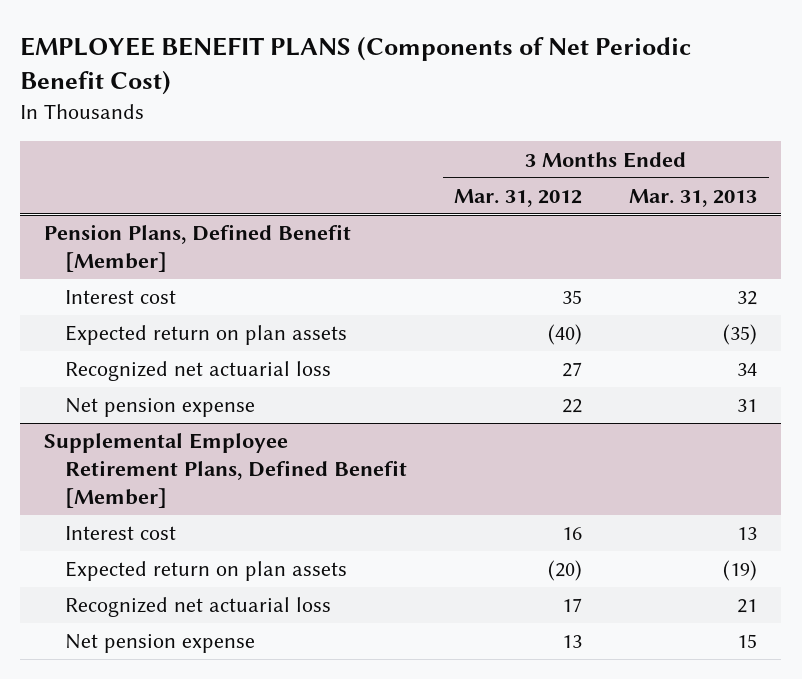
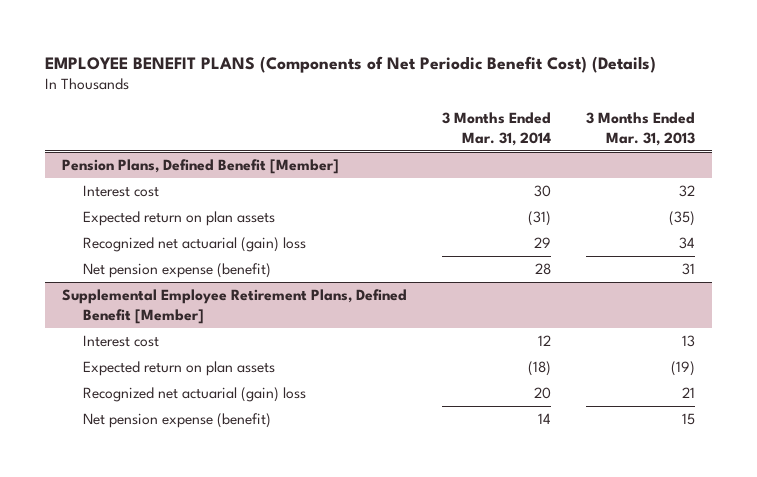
[20,35,692,96] EMPLOYEE BENEFIT PLANS (Components of Net Periodic Benefit Cost) -> [44,55,656,73] EMPLOYEE BENEFIT PLANS (Components of Net Periodic Benefit Cost) (Details)
[454,188,583,207] Mar. 31, 2012 -> none
none -> [441,111,551,146] 3 Months Ended Mar. 31, 2014
[65,361,332,382] Recognized net actuarial loss -> [82,237,306,253] Recognized net actuarial (gain) loss
[65,398,256,418] Net pension expense -> [82,263,271,279] Net pension expense (benefit)
[65,597,332,618] Recognized net actuarial loss -> [82,387,306,403] Recognized net actuarial (gain) loss
[65,634,256,654] Net pension expense -> [82,413,271,429] Net pension expense (benefit)

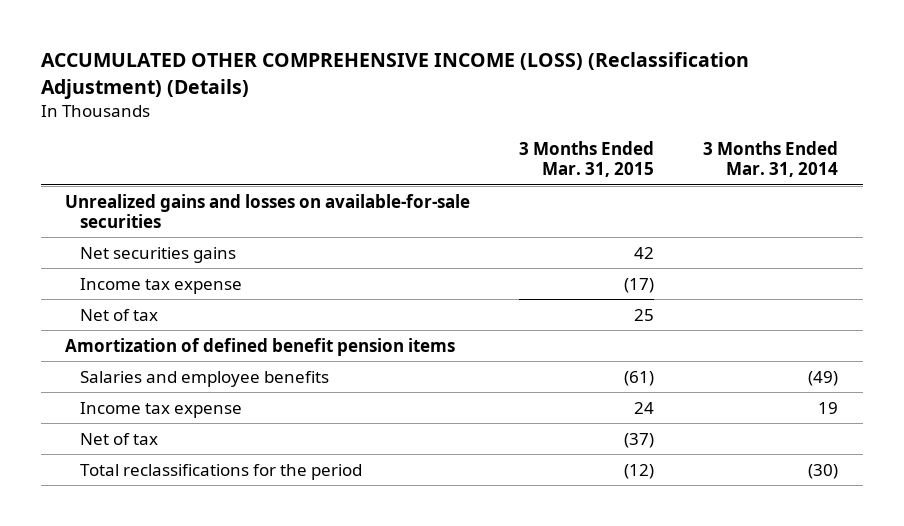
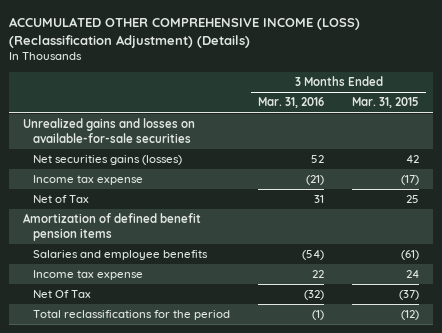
[703,141,839,178] 3 Months Ended Mar. 31, 2014 -> none
none -> [258,97,325,109] Mar. 31, 2016
[80,246,237,263] Net securities gains -> [33,155,183,166] Net securities gains (losses)
[80,308,159,321] Net of tax -> [33,195,90,204] Net of Tax
[80,432,159,445] Net of tax -> [33,290,92,299] Net Of Tax

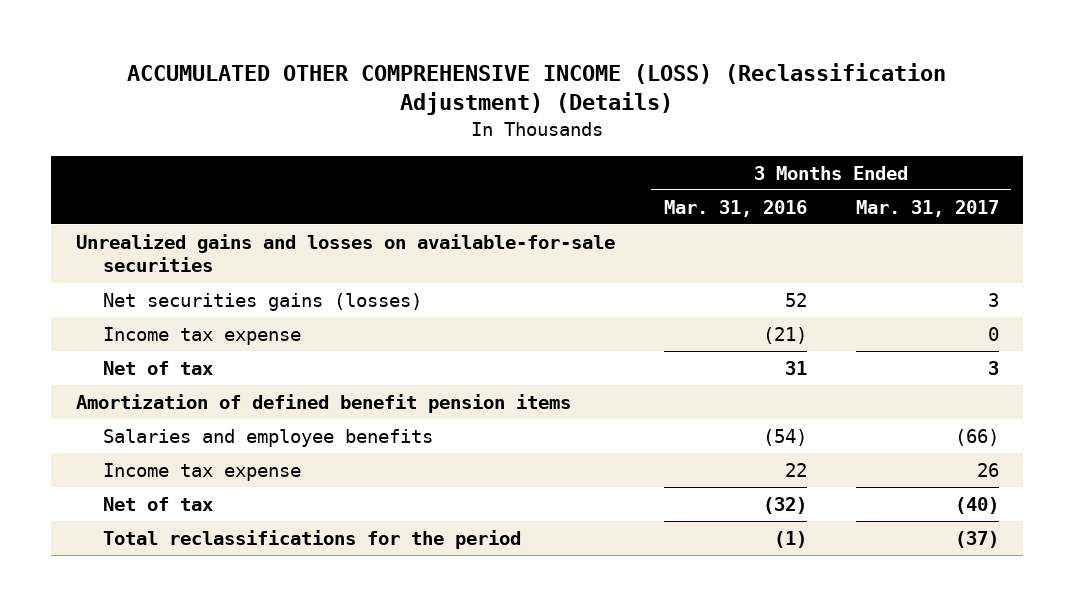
[352,97,420,109] Mar. 31, 2015 -> none
none -> [855,199,999,217] Mar. 31, 2017
[33,195,90,204] Net of Tax -> [103,361,214,376] Net of tax
[33,290,92,299] Net Of Tax -> [103,497,214,512] Net of tax

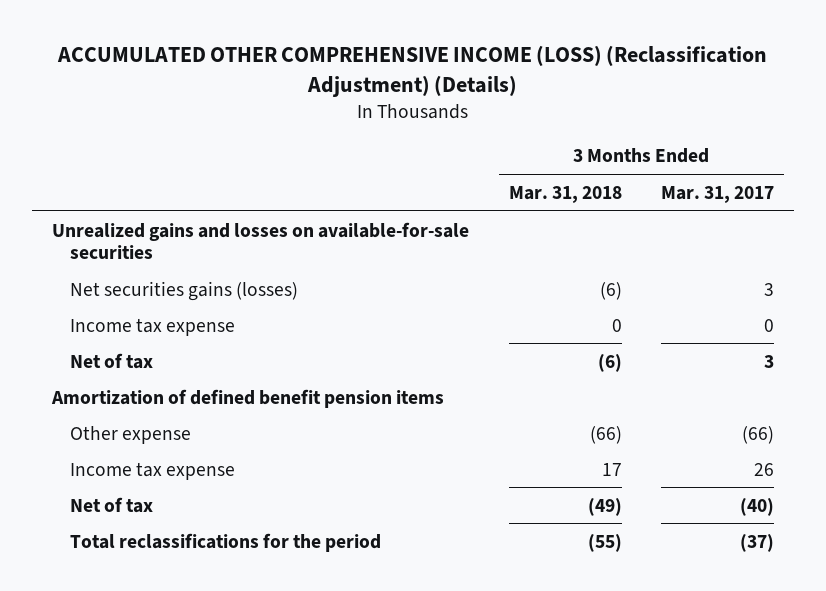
[663,199,807,217] Mar. 31, 2016 -> none
none -> [508,185,622,203] Mar. 31, 2018
[103,429,434,448] Salaries and employee benefits -> [70,425,192,444] Other expense

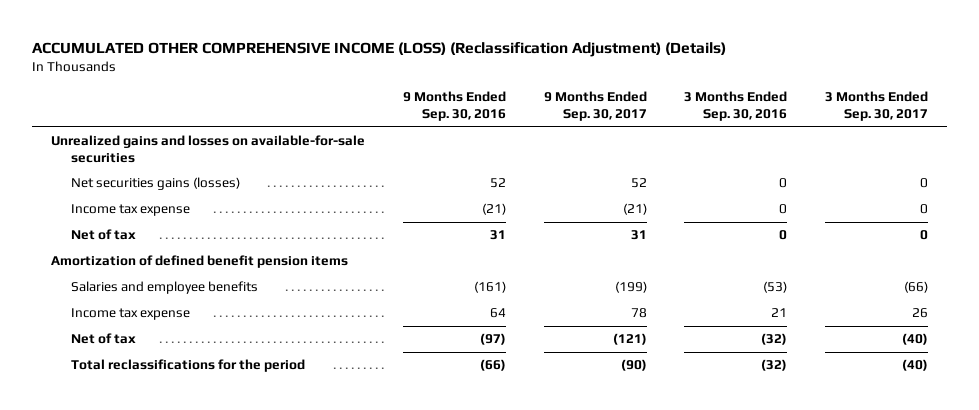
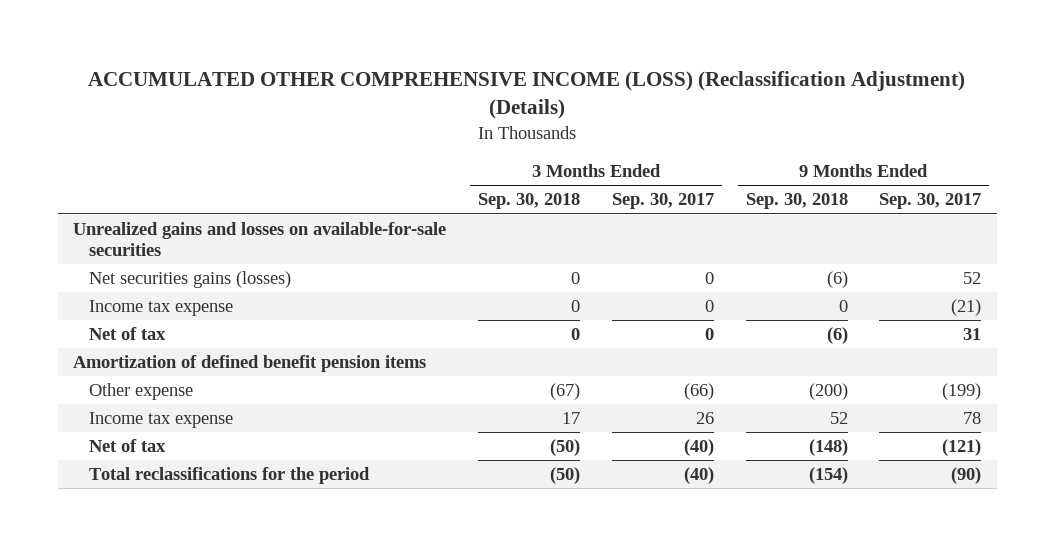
[402,91,506,122] 9 Months Ended Sep. 30, 2016 -> none
[684,91,788,122] 3 Months Ended Sep. 30, 2016 -> none
none -> [478,193,581,210] Sep. 30, 2018
none -> [745,193,848,210] Sep. 30, 2018
[71,281,259,295] Salaries and employee benefits -> [89,383,194,401] Other expense

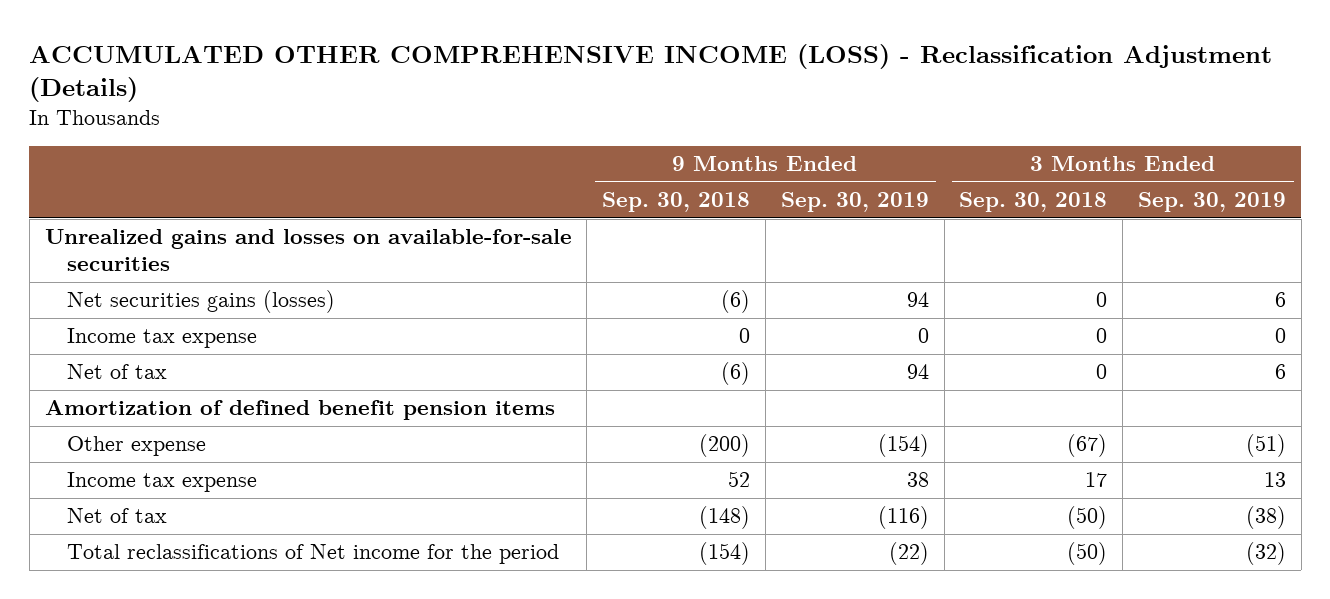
[88,70,966,120] ACCUMULATED OTHER COMPREHENSIVE INCOME (LOSS) (Reclassification Adjustment) (Details) -> [29,43,1273,102] ACCUMULATED OTHER COMPREHENSIVE INCOME (LOSS) - Reclassification Adjustment (Details)
[611,193,714,210] Sep. 30, 2017 -> none
[879,193,982,210] Sep. 30, 2017 -> none
none -> [780,192,929,213] Sep. 30, 2019
none -> [1137,192,1286,213] Sep. 30, 2019
[89,467,371,485] Total reclassifications for the period -> [66,544,559,565] Total reclassifications of Net income for the period

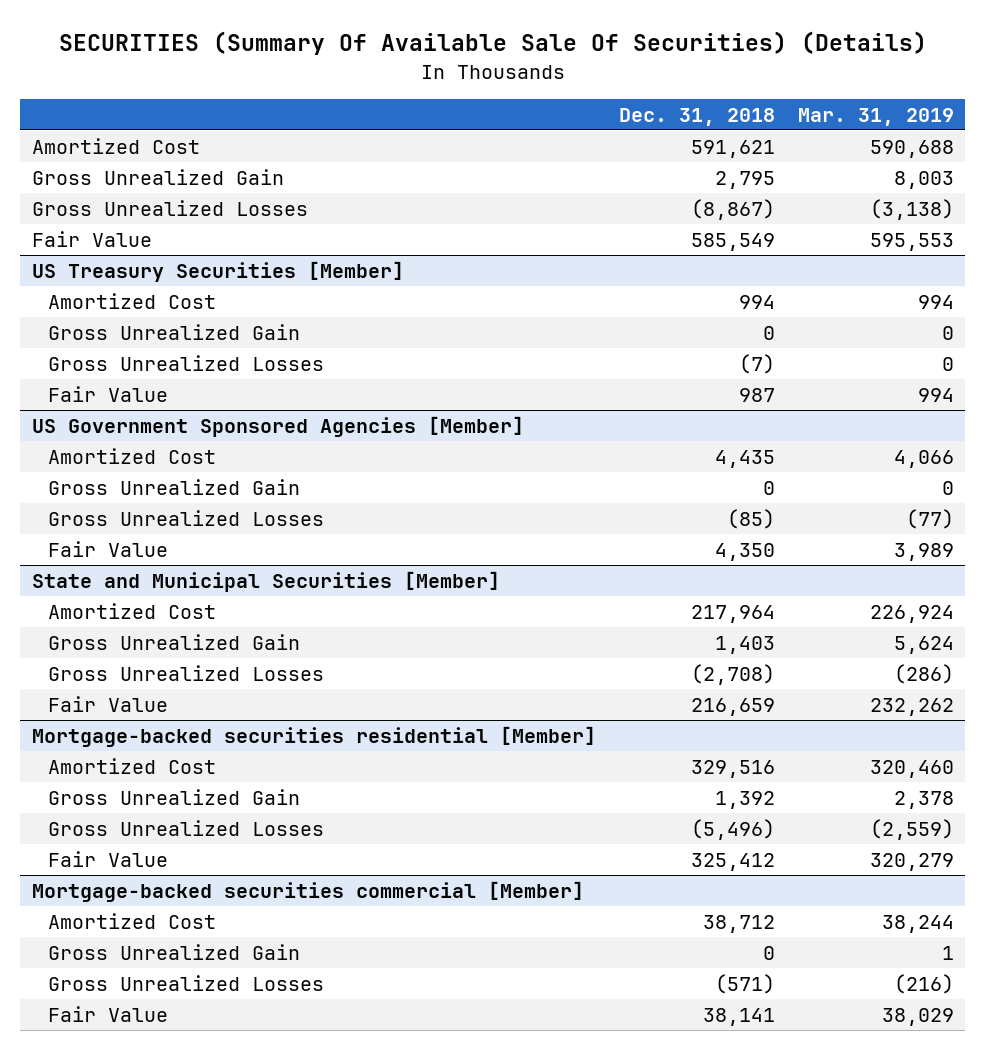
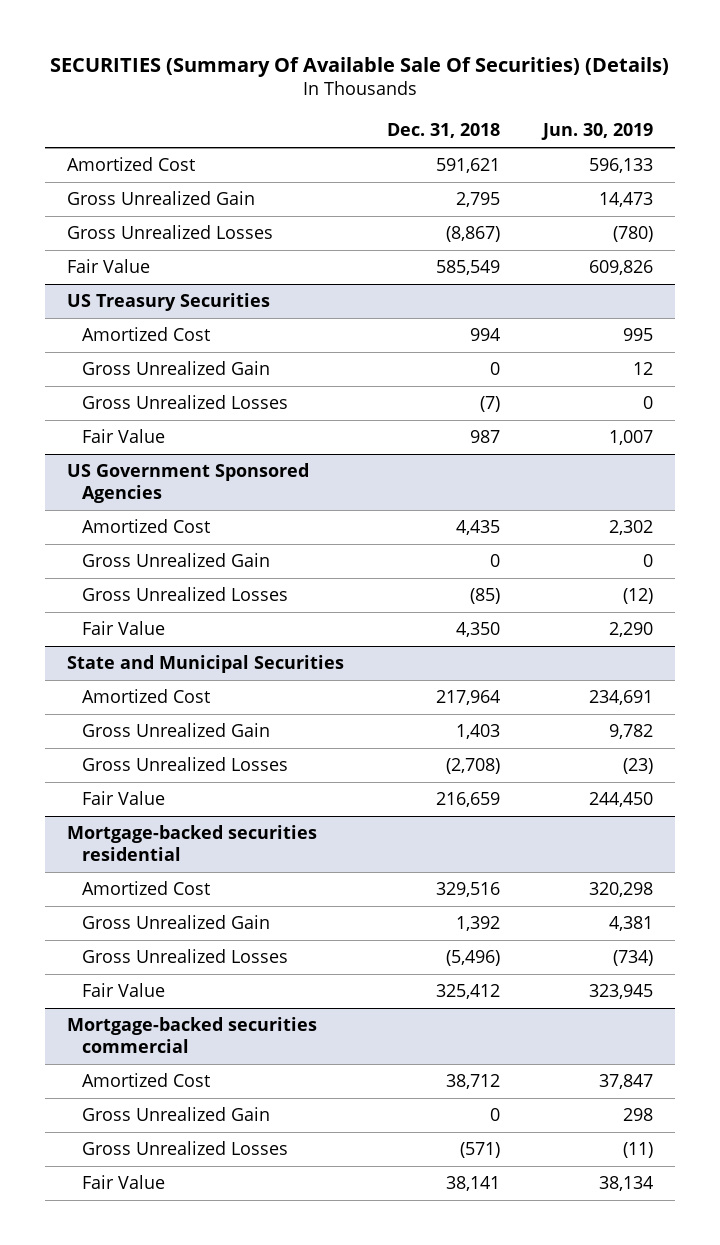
[797,107,954,126] Mar. 31, 2019 -> none
none -> [541,123,654,141] Jun. 30, 2019
[31,260,404,282] US Treasury Securities [Member] -> [66,293,270,312] US Treasury Securities
[31,415,524,437] US Government Sponsored Agencies [Member] -> [66,463,309,504] US Government Sponsored Agencies
[31,570,500,592] State and Municipal Securities [Member] -> [66,655,344,674] State and Municipal Securities
[31,725,596,747] Mortgage-backed securities residential [Member] -> [66,825,317,862] Mortgage-backed securities residential
[31,880,584,902] Mortgage-backed securities commercial [Member] -> [66,1017,317,1054] Mortgage-backed securities commercial

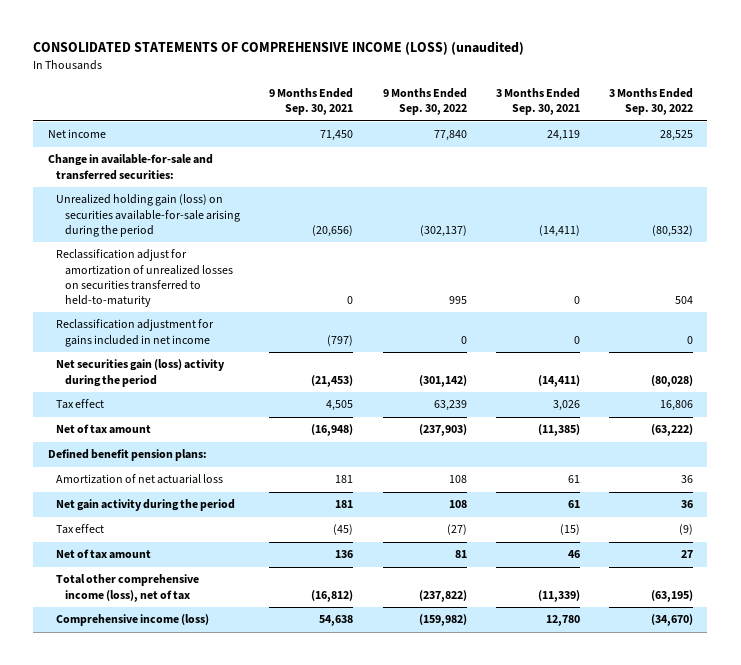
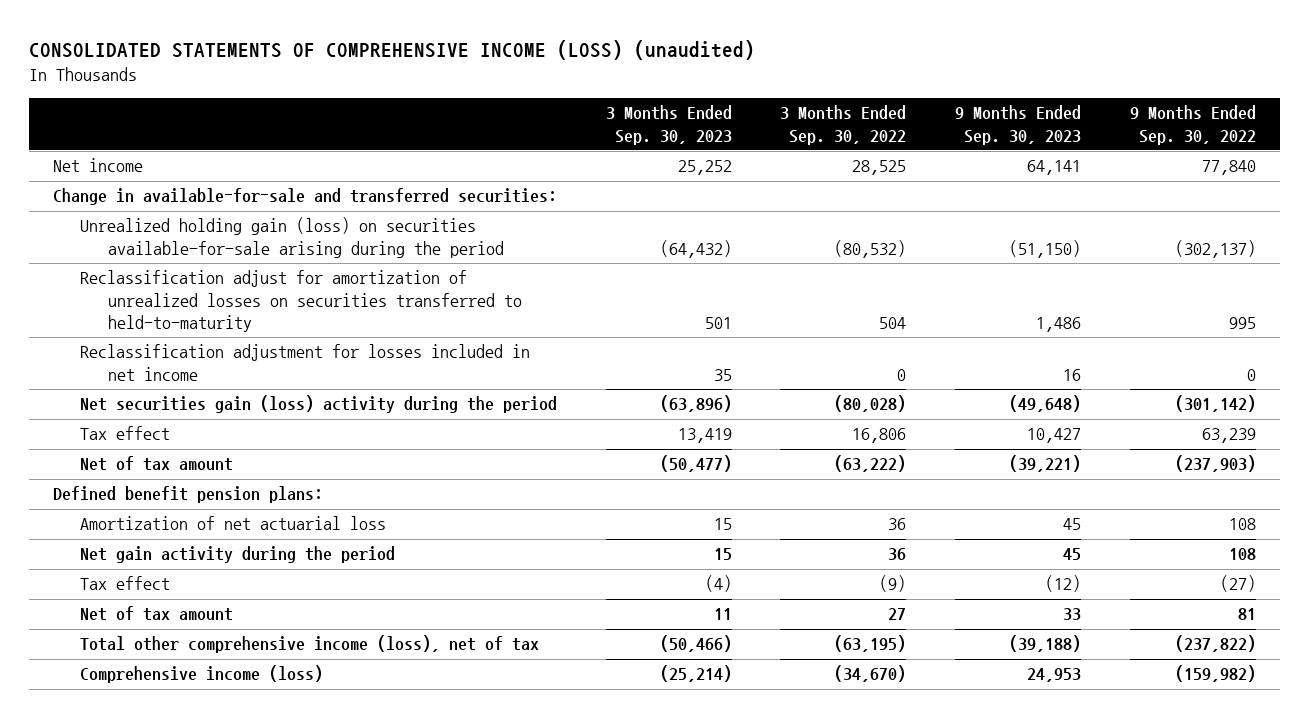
[269,88,354,116] 9 Months Ended Sep. 30, 2021 -> none
[495,88,580,116] 3 Months Ended Sep. 30, 2021 -> none
none -> [605,105,732,145] 3 Months Ended Sep. 30, 2023
none -> [955,105,1082,145] 9 Months Ended Sep. 30, 2023
[56,319,215,347] Reclassification adjustment for gains included in net income -> [80,344,531,381] Reclassification adjustment for losses included in net income

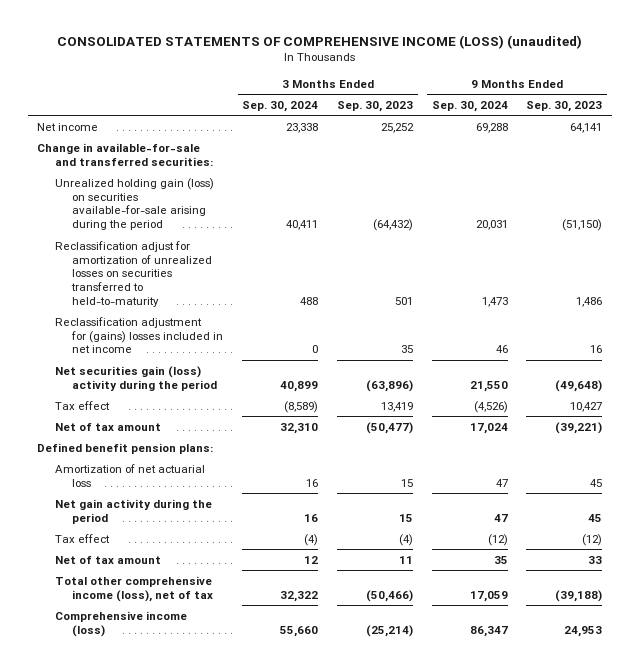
[780,105,907,145] 3 Months Ended Sep. 30, 2022 -> none
[1129,105,1256,145] 9 Months Ended Sep. 30, 2022 -> none
none -> [242,100,319,112] Sep. 30, 2024
none -> [431,100,508,112] Sep. 30, 2024
[80,344,531,381] Reclassification adjustment for losses included in net income -> [54,316,224,354] Reclassification adjustment for (gains) losses included in net income

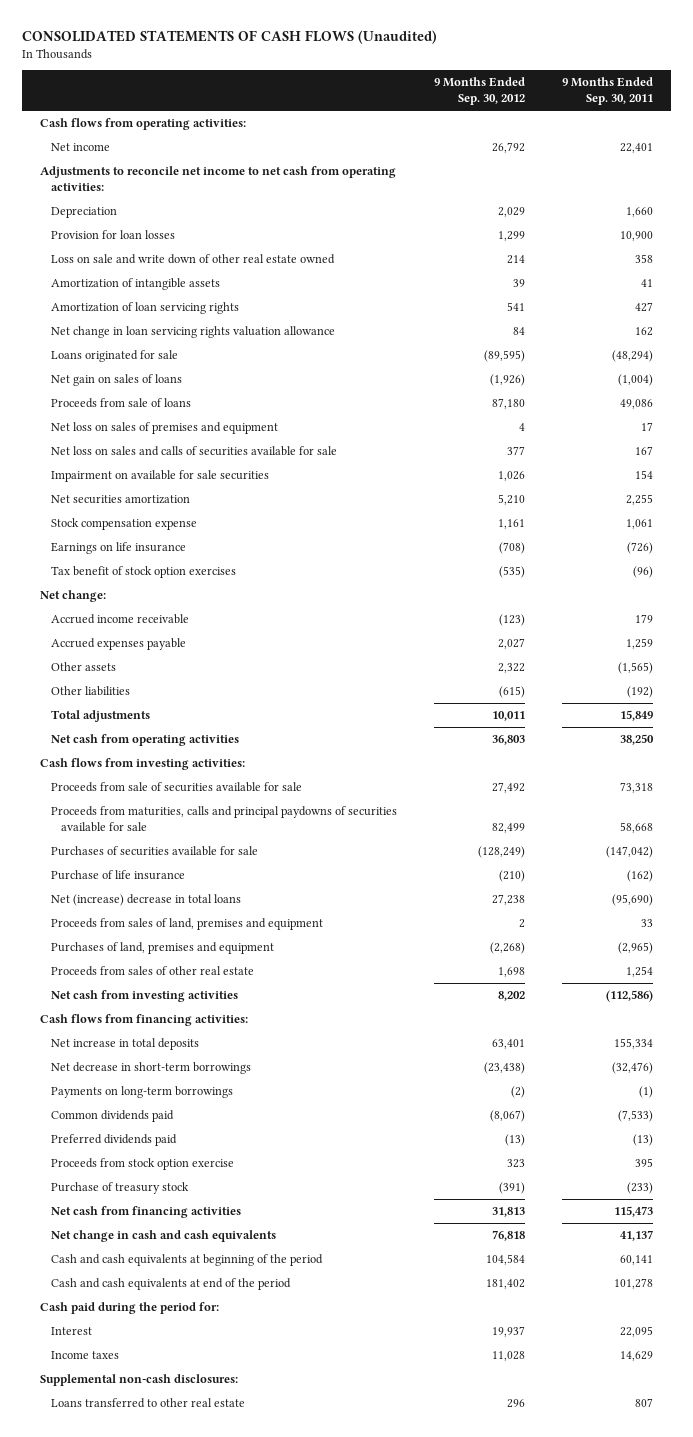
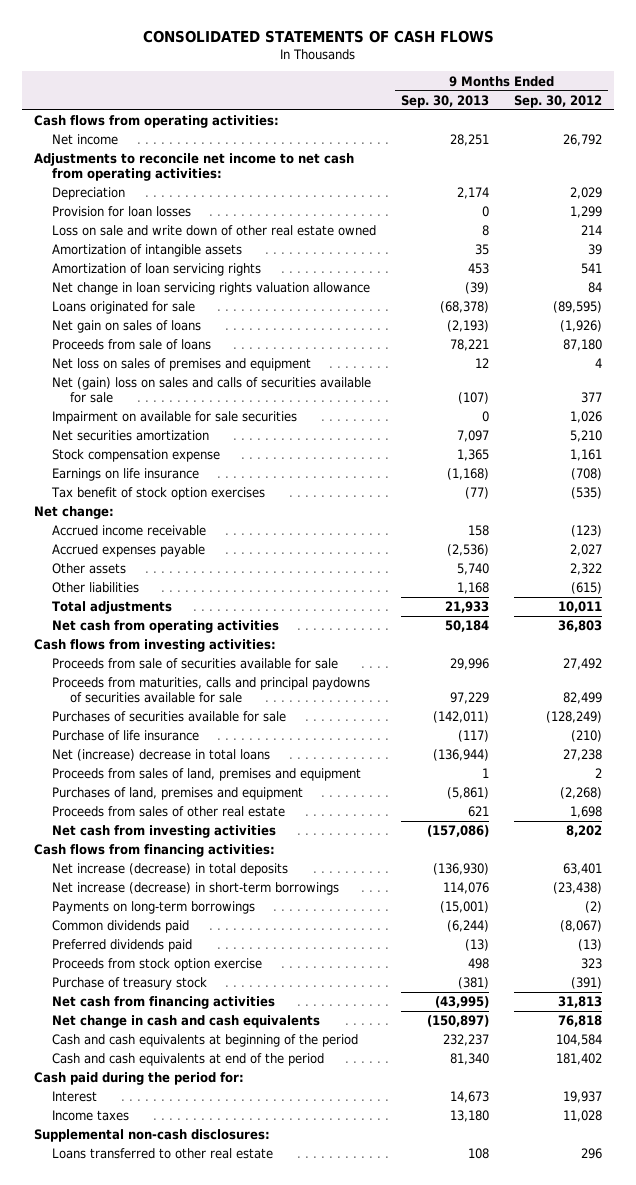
[21,30,437,45] CONSOLIDATED STATEMENTS OF CASH FLOWS (Unaudited) -> [143,29,495,43] CONSOLIDATED STATEMENTS OF CASH FLOWS
[561,77,653,106] 9 Months Ended Sep. 30, 2011 -> none
none -> [401,94,490,108] Sep. 30, 2013
[50,445,337,456] Net loss on sales and calls of securities available for sale -> [52,377,372,404] Net (gain) loss on sales and calls of securities available for sale
[50,1037,199,1050] Net increase in total deposits -> [52,863,289,877] Net increase (decrease) in total deposits
[50,1061,251,1074] Net decrease in short-term borrowings -> [52,882,340,896] Net increase (decrease) in short-term borrowings

